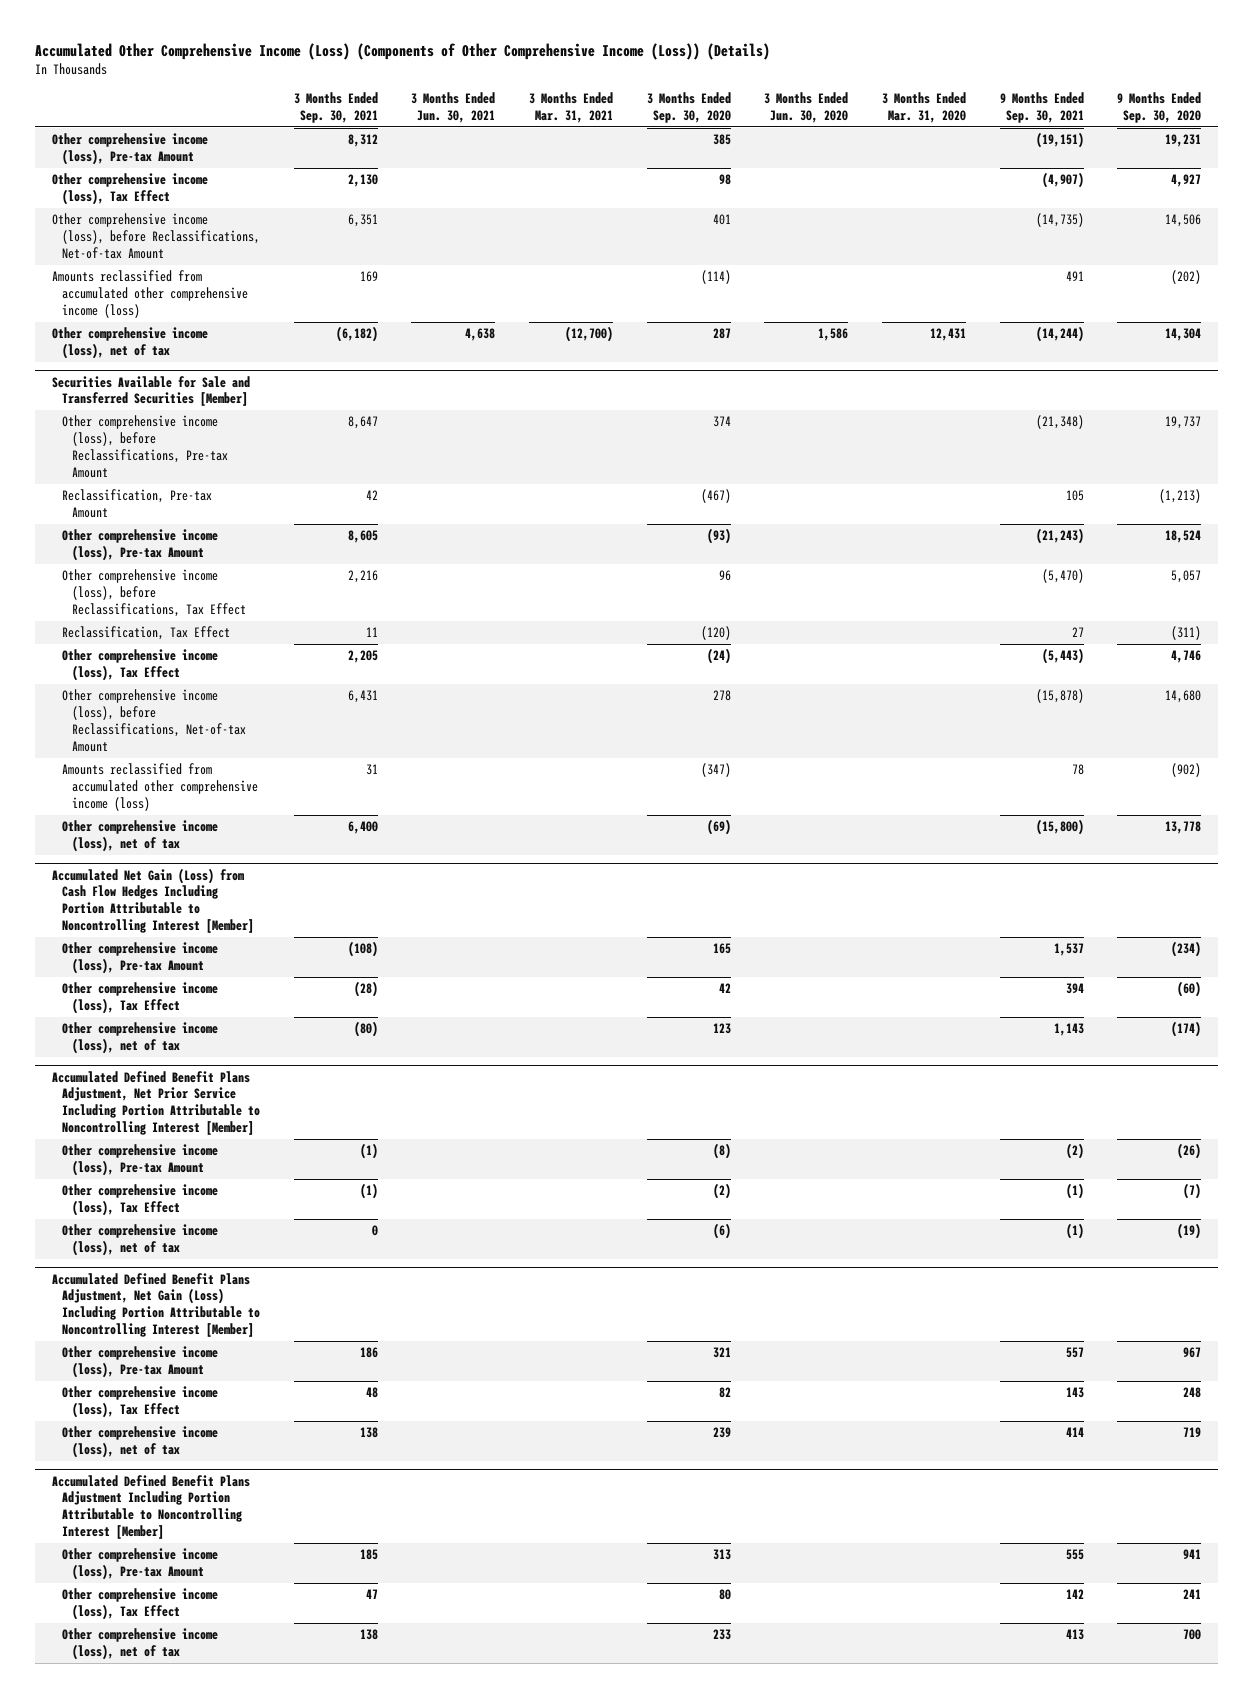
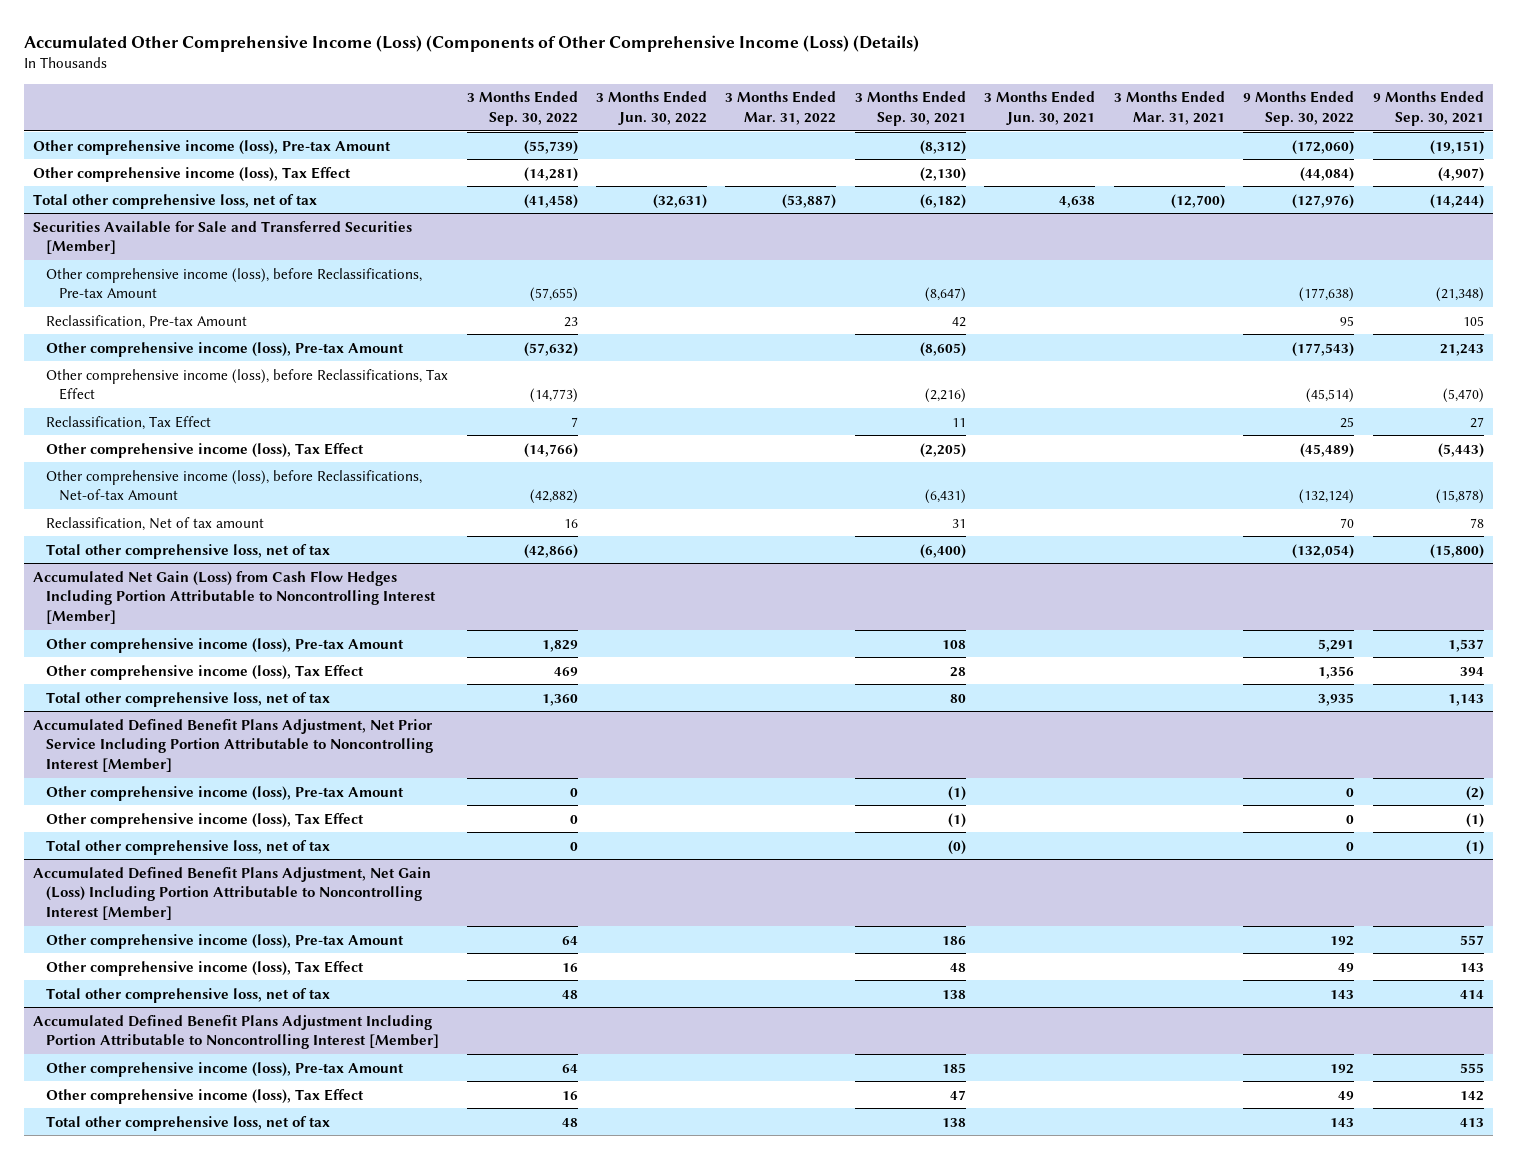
[35,42,771,60] Accumulated Other Comprehensive Income (Loss) (Components of Other Comprehensive Income (Loss)) (Details) -> [24,34,920,52] Accumulated Other Comprehensive Income (Loss) (Components of Other Comprehensive Income (Loss) (Details)
[646,92,731,123] 3 Months Ended Sep. 30, 2020 -> none
[764,92,849,123] 3 Months Ended Jun. 30, 2020 -> none
[882,92,967,123] 3 Months Ended Mar. 31, 2020 -> none
[1117,92,1202,123] 9 Months Ended Sep. 30, 2020 -> none
none -> [466,91,578,126] 3 Months Ended Sep. 30, 2022
none -> [595,91,707,125] 3 Months Ended Jun. 30, 2022
none -> [725,91,837,125] 3 Months Ended Mar. 31, 2022
none -> [1243,91,1355,126] 9 Months Ended Sep. 30, 2022
[51,213,261,259] Other comprehensive income (loss), before Reclassifications, Net-of-tax Amount -> none
[51,270,249,318] Amounts reclassified from accumulated other comprehensive income (loss) -> none
[347,134,378,148] 8,312 -> [919,139,966,155] (8,312)
[347,174,378,188] 2,130 -> [919,166,966,182] (2,130)
[51,327,208,360] Other comprehensive income (loss), net of tax -> [33,193,318,209] Total other comprehensive loss, net of tax
[347,416,378,430] 8,647 -> [924,287,966,303] (8,647)
[347,530,378,544] 8,605 -> [919,341,966,357] (8,605)
[1035,528,1084,545] (21,243) -> [1439,343,1484,356] 21,243
[347,570,378,584] 2,216 -> [924,388,966,404] (2,216)
[347,650,378,664] 2,205 -> [919,442,966,458] (2,205)
[347,690,378,704] 6,431 -> [924,489,966,505] (6,431)
[62,763,259,811] Amounts reclassified from accumulated other comprehensive income (loss) -> [46,516,265,531] Reclassification, Net of tax amount
[62,820,219,853] Other comprehensive income (loss), net of tax -> [46,543,331,559] Total other comprehensive loss, net of tax
[347,821,378,835] 6,400 -> [919,543,966,559] (6,400)
[347,941,378,958] (108) -> [941,639,966,649] 108
[353,981,378,998] (28) -> [949,666,966,677] 28
[62,1022,219,1055] Other comprehensive income (loss), net of tax -> [46,691,331,707] Total other comprehensive loss, net of tax
[353,1021,378,1038] (80) -> [949,693,966,703] 80
[62,1224,219,1257] Other comprehensive income (loss), net of tax -> [46,839,331,855] Total other comprehensive loss, net of tax
[371,1225,378,1237] 0 -> [947,839,966,855] (0)
[62,1426,219,1459] Other comprehensive income (loss), net of tax -> [46,987,331,1003] Total other comprehensive loss, net of tax
[62,1628,219,1661] Other comprehensive income (loss), net of tax -> [46,1115,331,1131] Total other comprehensive loss, net of tax

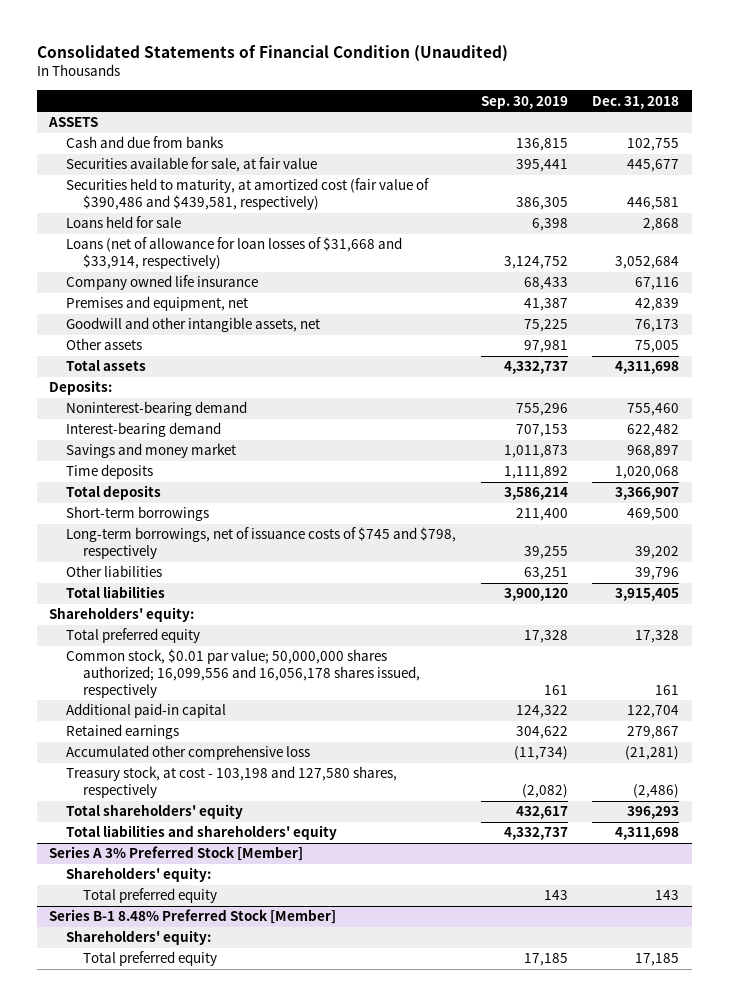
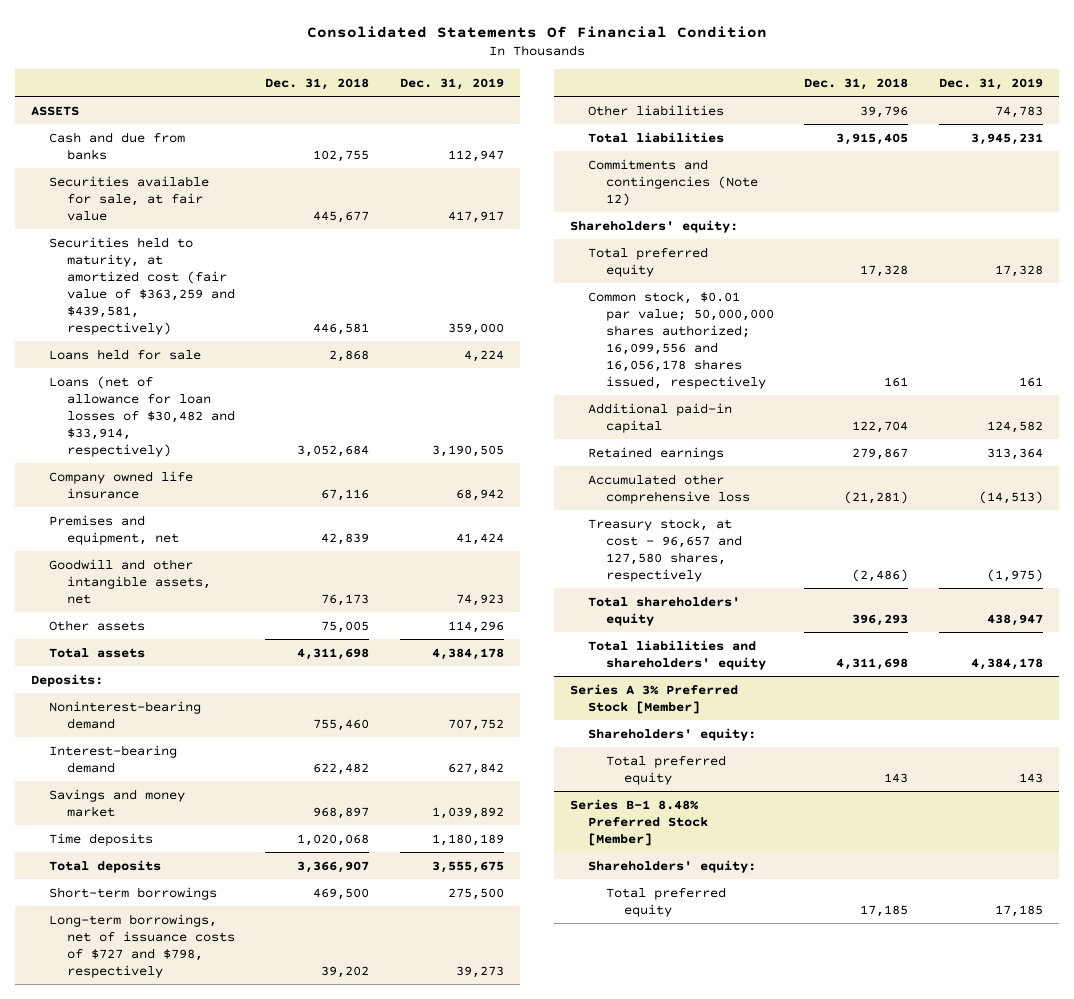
[36,45,508,63] Consolidated Statements of Financial Condition (Unaudited) -> [306,25,767,38] Consolidated Statements Of Financial Condition
[480,95,568,109] Sep. 30, 2019 -> none
none -> [400,77,505,90] Dec. 31, 2019
[65,178,429,211] Securities held to maturity, at amortized cost (fair value of $390,486 and $439,581, respectively) -> [48,236,235,335] Securities held to maturity, at amortized cost (fair value of $363,259 and $439,581, respectively)
[65,237,402,270] Loans (net of allowance for loan losses of $31,668 and $33,914, respectively) -> [48,375,235,457] Loans (net of allowance for loan losses of $30,482 and $33,914, respectively)
[65,527,456,560] Long-term borrowings, net of issuance costs of $745 and $798, respectively -> [48,913,235,978] Long-term borrowings, net of issuance costs of $727 and $798, respectively
none -> [587,158,758,206] Commitments and contingencies (Note 12)
[65,766,397,799] Treasury stock, at cost - 103,198 and 127,580 shares, respectively -> [587,517,742,582] Treasury stock, at cost - 96,657 and 127,580 shares, respectively

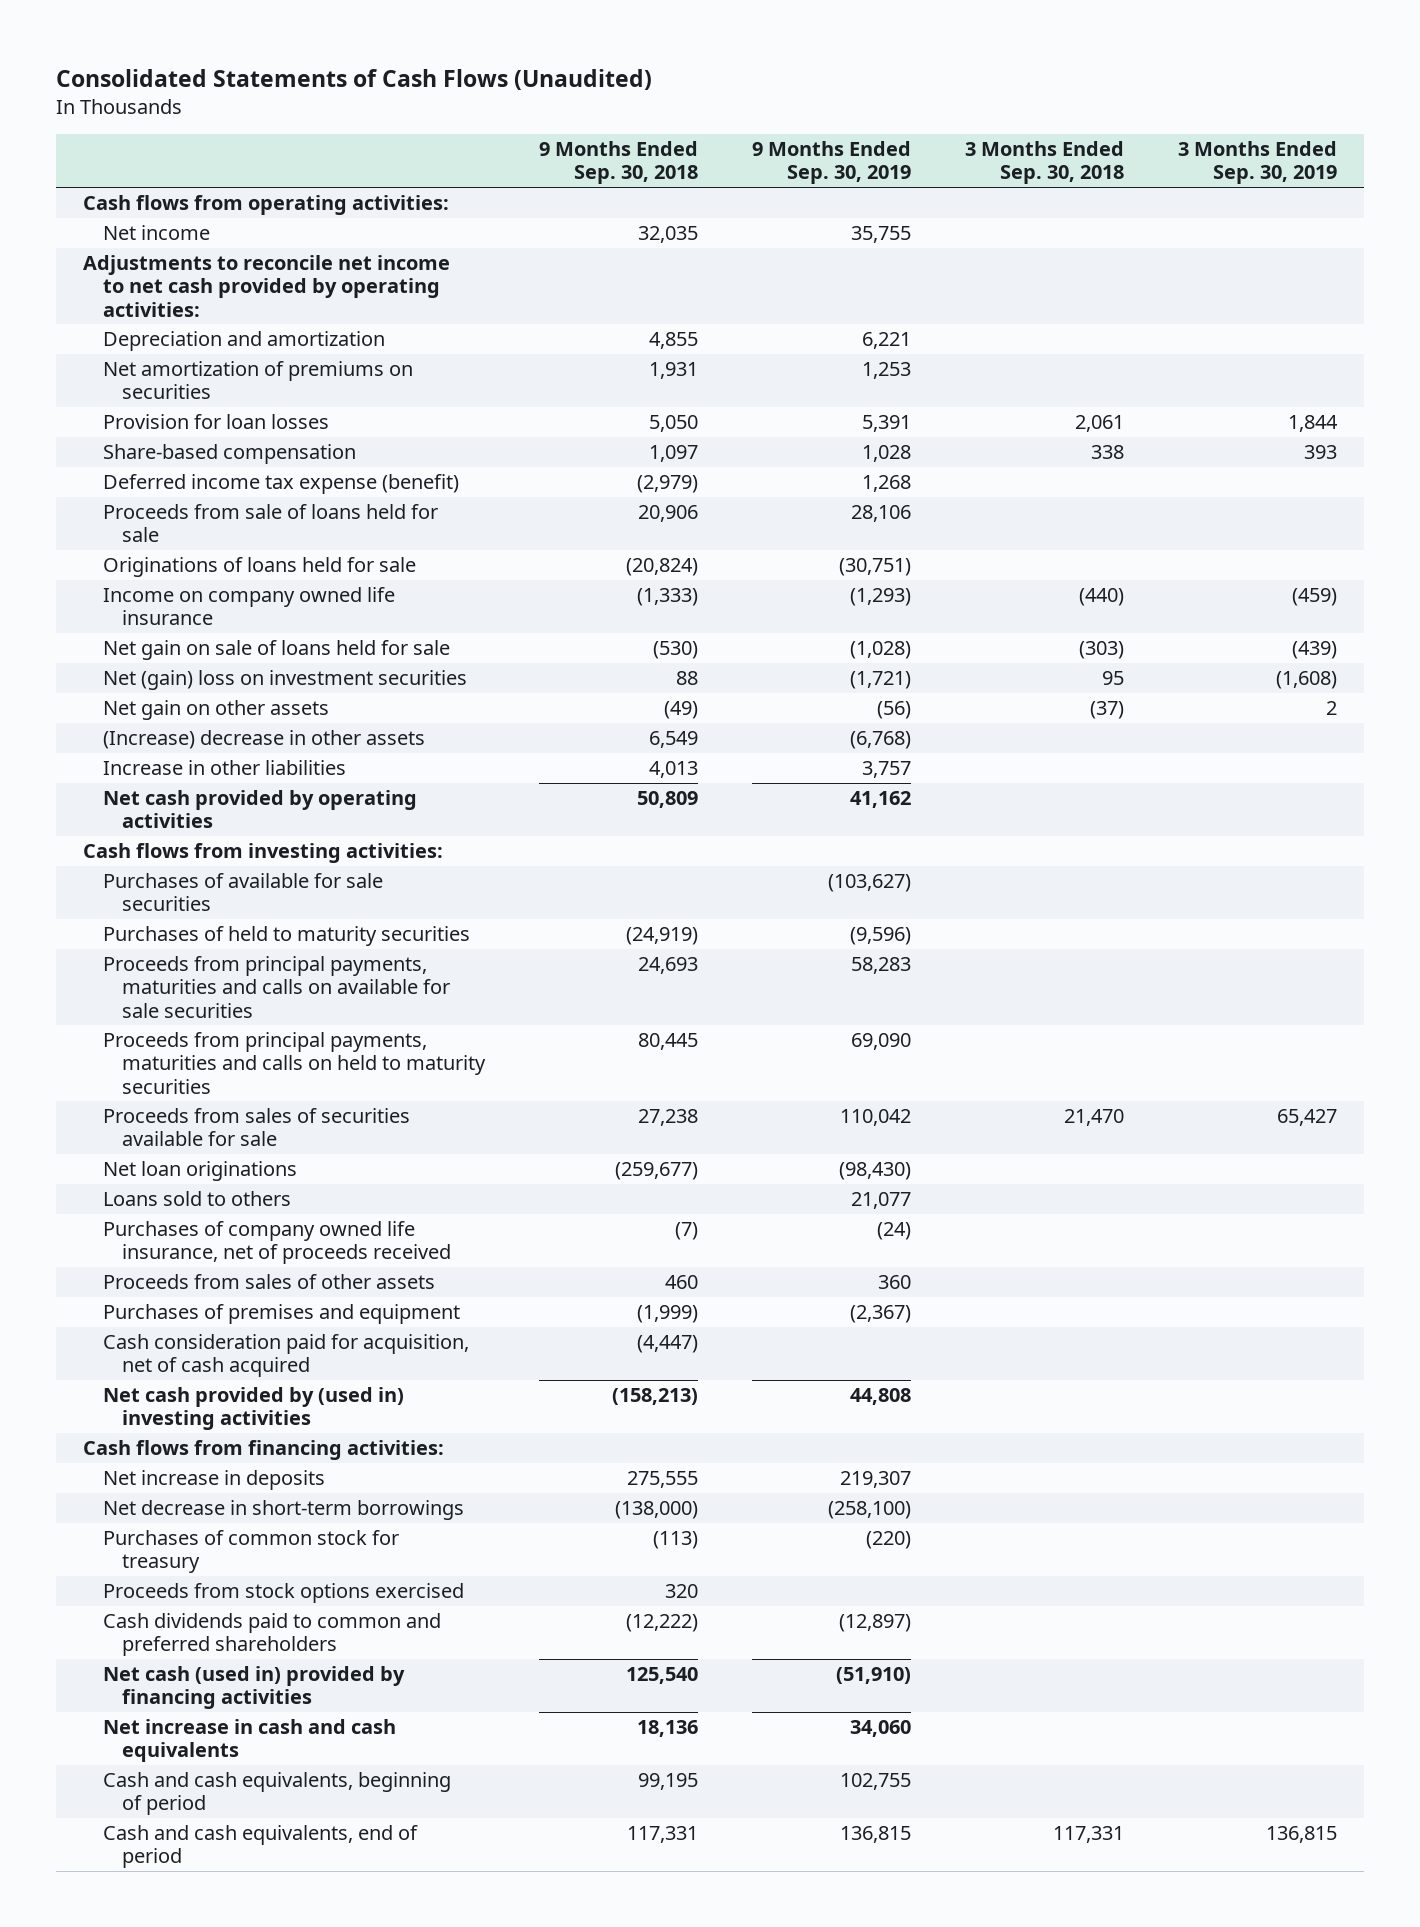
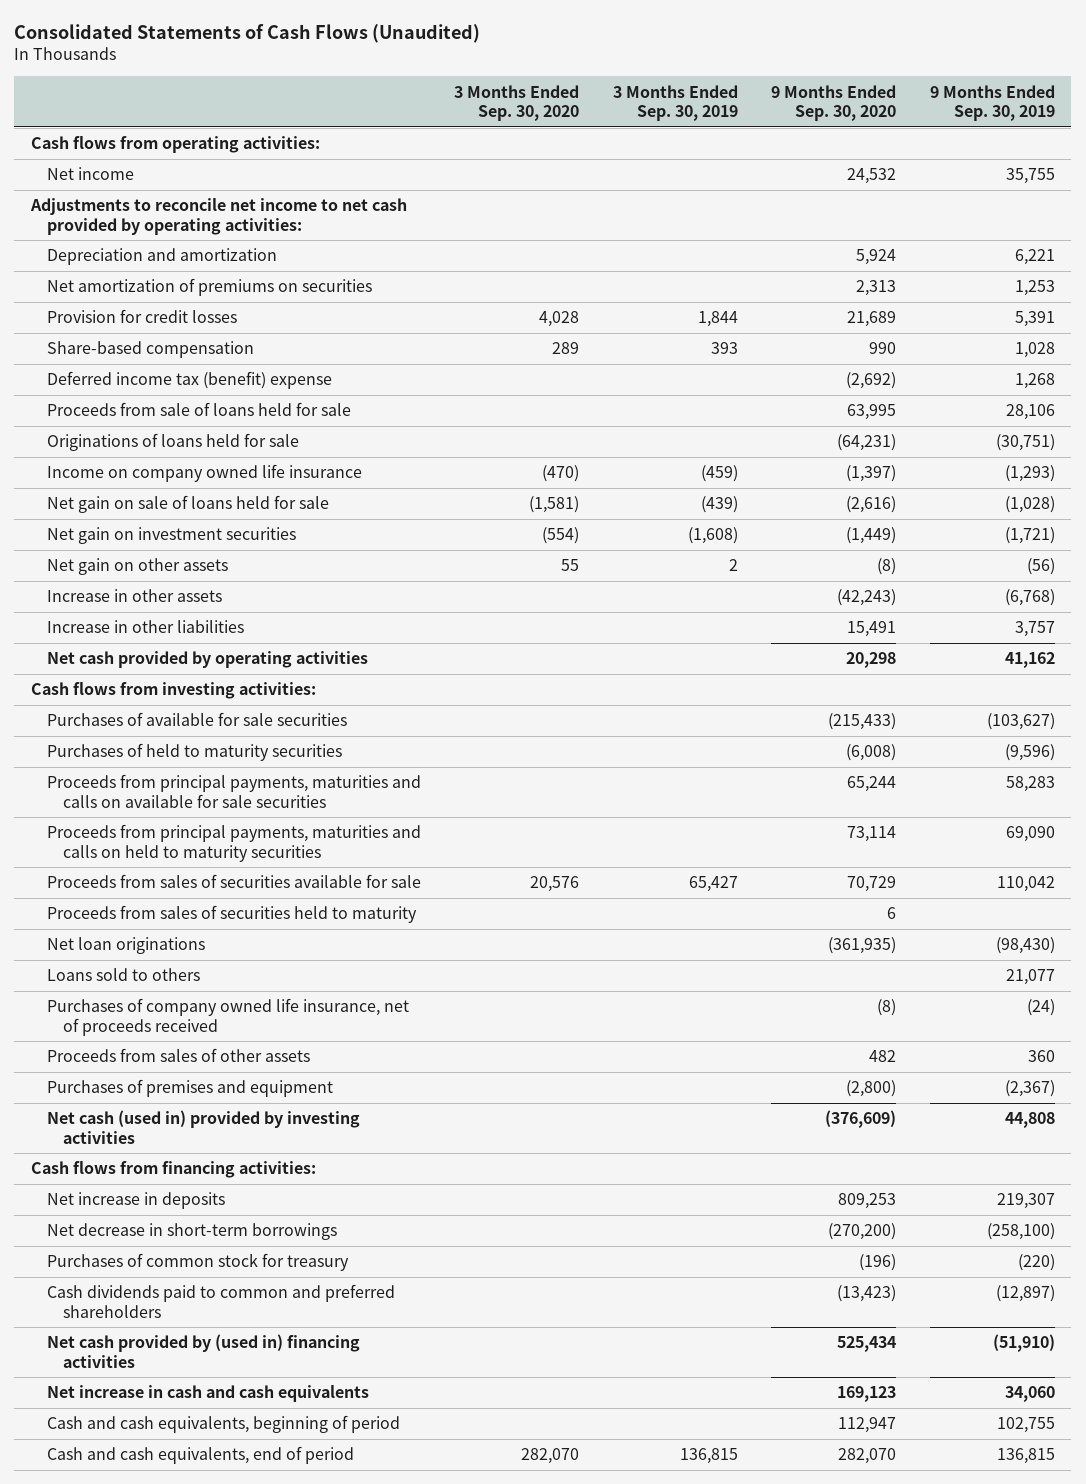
[538,141,698,185] 9 Months Ended Sep. 30, 2018 -> none
[964,141,1124,185] 3 Months Ended Sep. 30, 2018 -> none
none -> [454,84,580,121] 3 Months Ended Sep. 30, 2020
none -> [771,84,897,121] 9 Months Ended Sep. 30, 2020
[102,414,329,430] Provision for loan losses -> [47,309,238,324] Provision for credit losses
[102,474,459,495] Deferred income tax expense (benefit) -> [47,371,333,390] Deferred income tax (benefit) expense
[102,670,467,691] Net (gain) loss on investment securities -> [47,527,297,545] Net gain on investment securities
[102,730,425,750] (Increase) decrease in other assets -> [47,589,223,603] Increase in other assets
none -> [47,905,418,924] Proceeds from sales of securities held to maturity
[102,1334,469,1378] Cash consideration paid for acquisition, net of cash acquired -> none
[102,1387,404,1431] Net cash provided by (used in) investing activities -> [47,1110,361,1144] Net cash (used in) provided by investing activities
[102,1583,464,1604] Proceeds from stock options exercised -> none
[102,1666,405,1710] Net cash (used in) provided by financing activities -> [47,1334,361,1368] Net cash provided by (used in) financing activities

